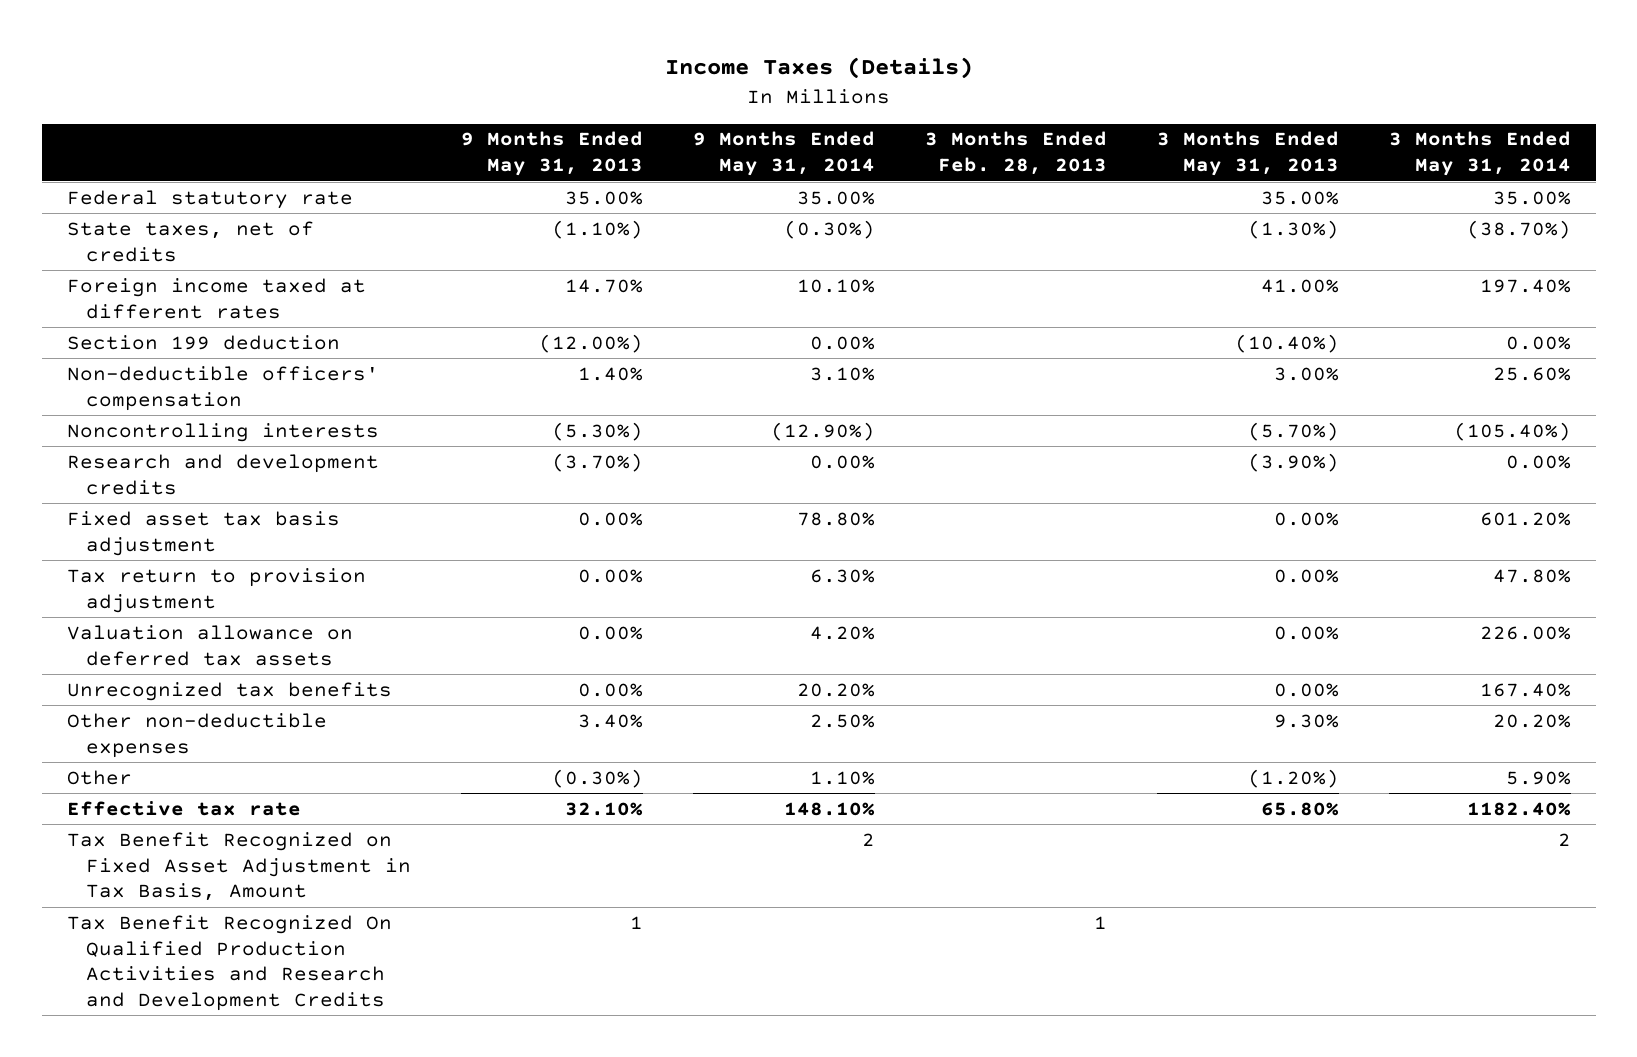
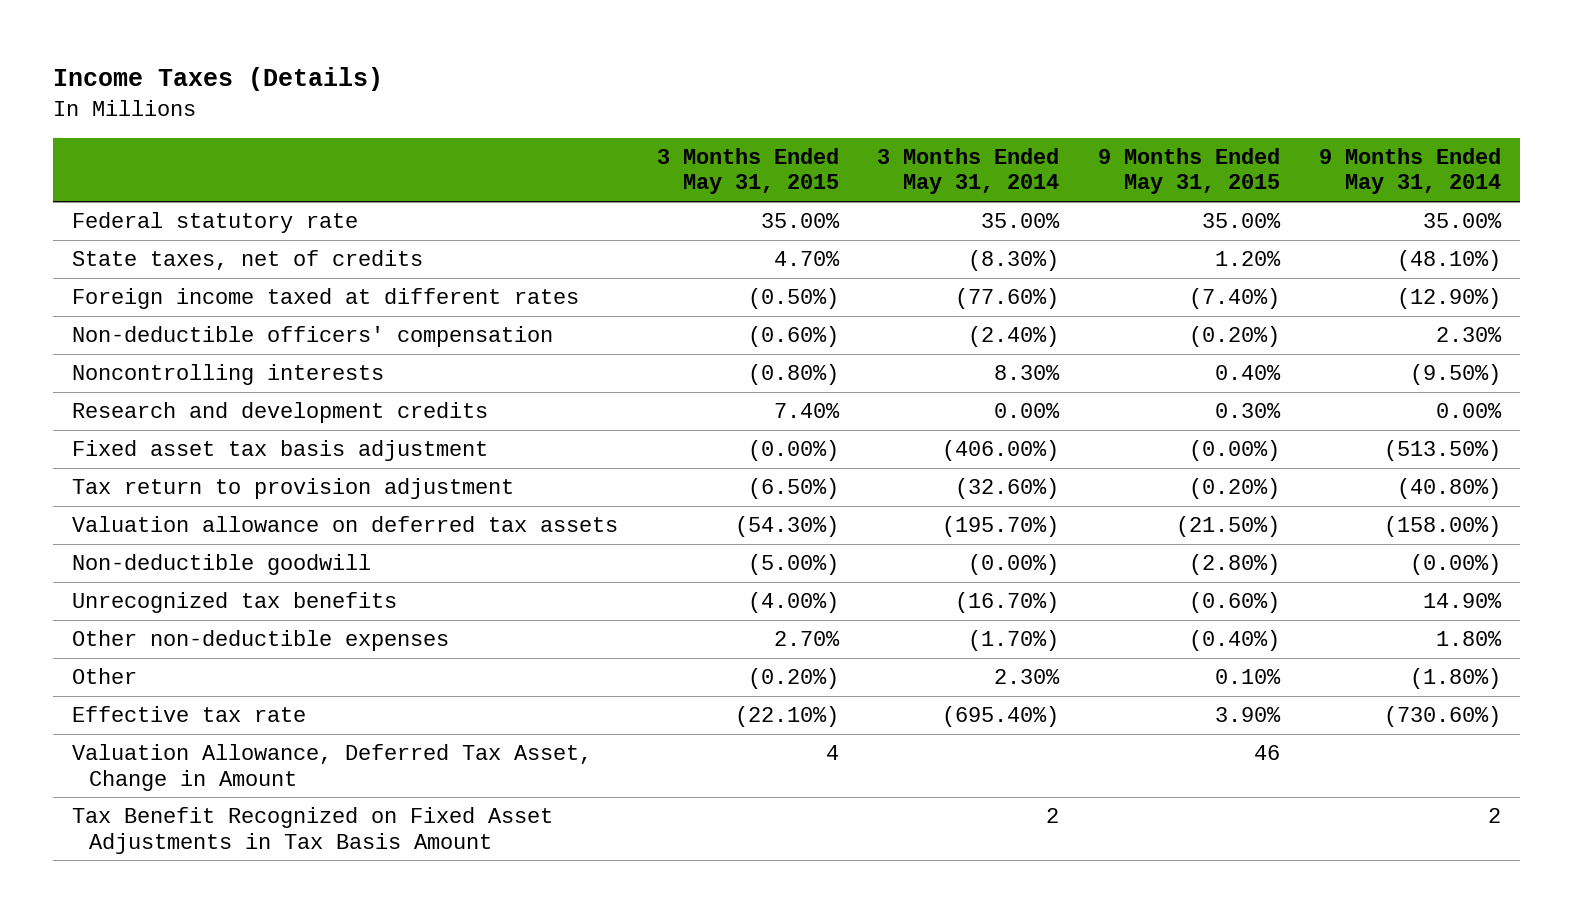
[461,131,644,177] 9 Months Ended May 31, 2013 -> none
[924,131,1107,176] 3 Months Ended Feb. 28, 2013 -> none
[1156,131,1339,177] 3 Months Ended May 31, 2013 -> none
none -> [656,147,839,195] 3 Months Ended May 31, 2015
none -> [1097,147,1280,195] 9 Months Ended May 31, 2015
[66,334,340,350] Section 199 deduction -> none
[783,219,875,239] (0.30%) -> [1396,250,1501,272] (48.10%)
[1466,219,1571,239] (38.70%) -> [968,250,1060,272] (8.30%)
[796,278,875,293] 10.10% -> [1396,288,1501,310] (12.90%)
[1479,278,1571,293] 197.40% -> [955,288,1060,310] (77.60%)
[809,366,875,381] 3.10% -> [1435,327,1502,343] 2.30%
[1492,366,1571,381] 25.60% -> [968,326,1060,348] (2.40%)
[770,421,875,441] (12.90%) -> [1409,364,1501,386] (9.50%)
[1453,421,1571,441] (105.40%) -> [994,365,1061,381] 8.30%
[66,914,392,1011] Tax Benefit Recognized On Qualified Production Activities and Research and Development Credits -> none
[796,511,875,526] 78.80% -> [1383,440,1501,462] (513.50%)
[1479,511,1571,526] 601.20% -> [942,440,1060,462] (406.00%)
[809,568,875,583] 6.30% -> [1396,478,1501,500] (40.80%)
[1492,568,1571,583] 47.80% -> [955,478,1060,500] (32.60%)
[809,625,875,640] 4.20% -> [1383,516,1501,538] (158.00%)
[1479,625,1571,640] 226.00% -> [942,516,1060,538] (195.70%)
none -> [71,554,371,576] Non-deductible goodwill
[796,682,875,697] 20.20% -> [1422,593,1502,609] 14.90%
[1479,682,1571,697] 167.40% -> [955,592,1060,614] (16.70%)
[809,713,875,728] 2.50% -> [1435,631,1502,647] 1.80%
[1492,713,1571,728] 20.20% -> [968,630,1060,652] (1.70%)
[809,770,875,785] 1.10% -> [1409,668,1501,690] (1.80%)
[1505,770,1571,785] 5.90% -> [994,669,1061,685] 2.30%
[783,801,875,816] 148.10% -> [1383,706,1501,728] (730.60%)
[1466,801,1571,816] 1182.40% -> [942,706,1060,728] (695.40%)
none -> [71,744,592,791] Valuation Allowance, Deferred Tax Asset, Change in Amount
[66,831,412,902] Tax Benefit Recognized on Fixed Asset Adjustment in Tax Basis, Amount -> [71,807,553,854] Tax Benefit Recognized on Fixed Asset Adjustments in Tax Basis Amount

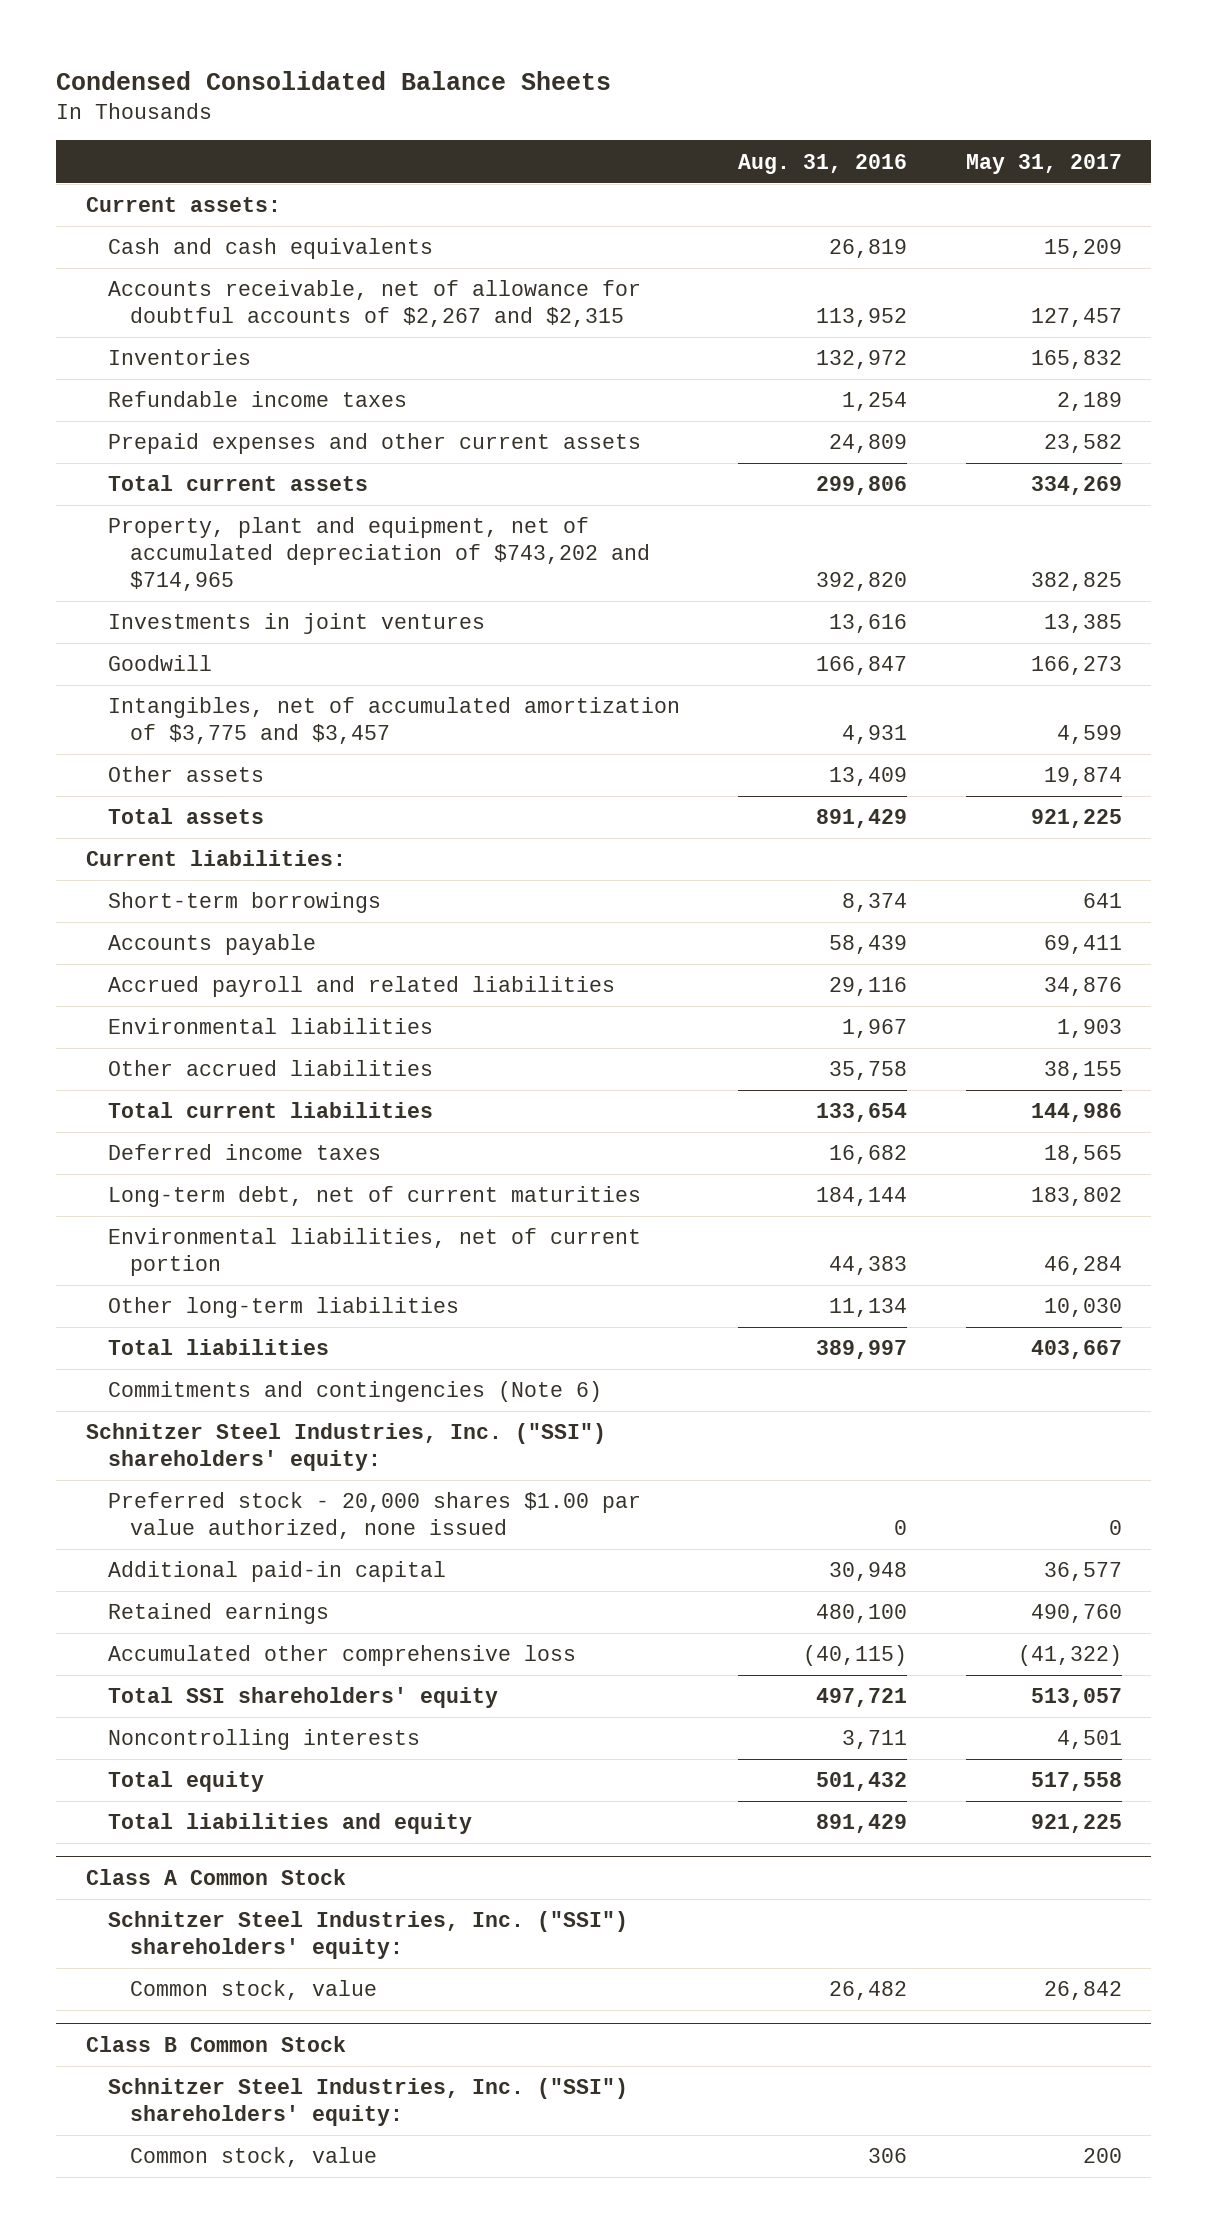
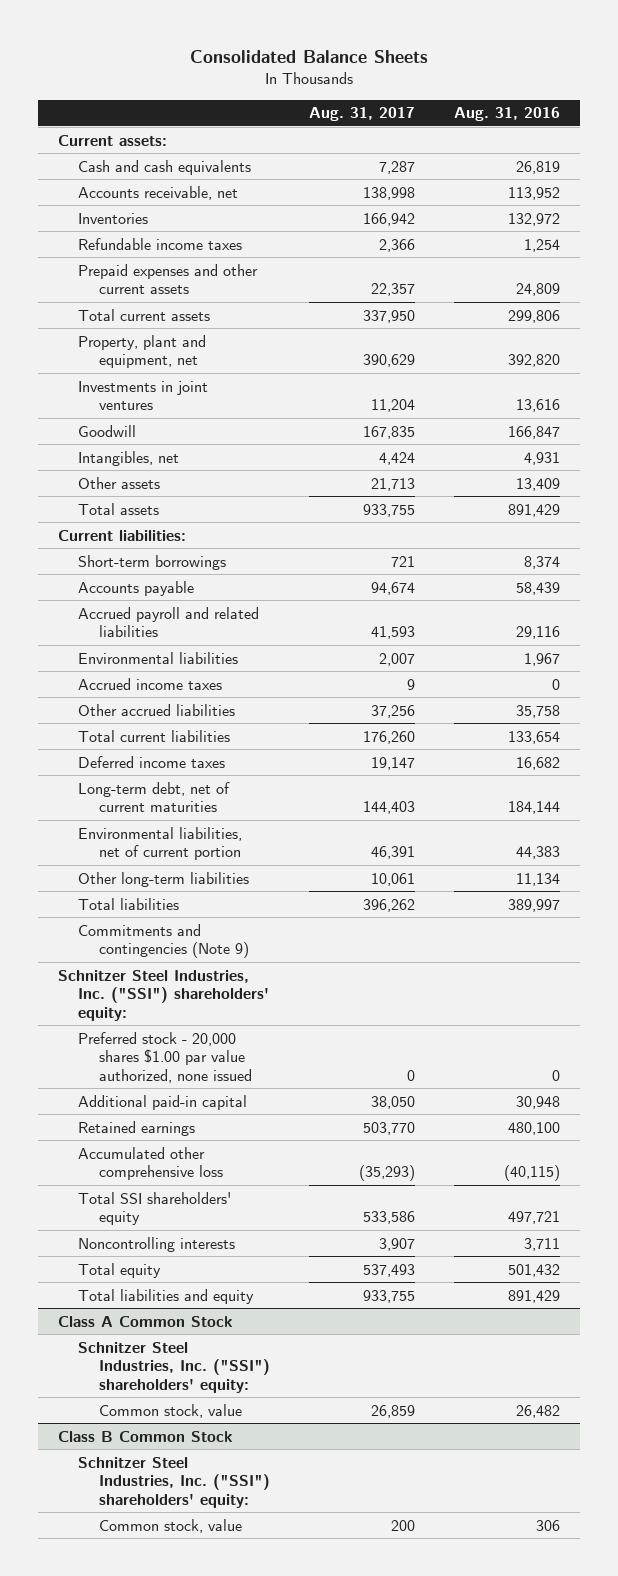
[56,70,612,90] Condensed Consolidated Balance Sheets -> [190,49,429,63] Consolidated Balance Sheets
[965,153,1122,174] May 31, 2017 -> none
none -> [308,107,415,122] Aug. 31, 2017
[107,280,641,328] Accounts receivable, net of allowance for doubtful accounts of $2,267 and $2,315 -> [78,185,239,200] Accounts receivable, net
[107,517,650,592] Property, plant and equipment, net of accumulated depreciation of $743,202 and $714,965 -> [78,334,207,369] Property, plant and equipment, net
[107,697,680,745] Intangibles, net of accumulated amortization of $3,775 and $3,457 -> [78,450,180,466] Intangibles, net
none -> [78,677,223,690] Accrued income taxes
[107,1381,602,1403] Commitments and contingencies (Note 6) -> [78,923,249,959] Commitments and contingencies (Note 9)

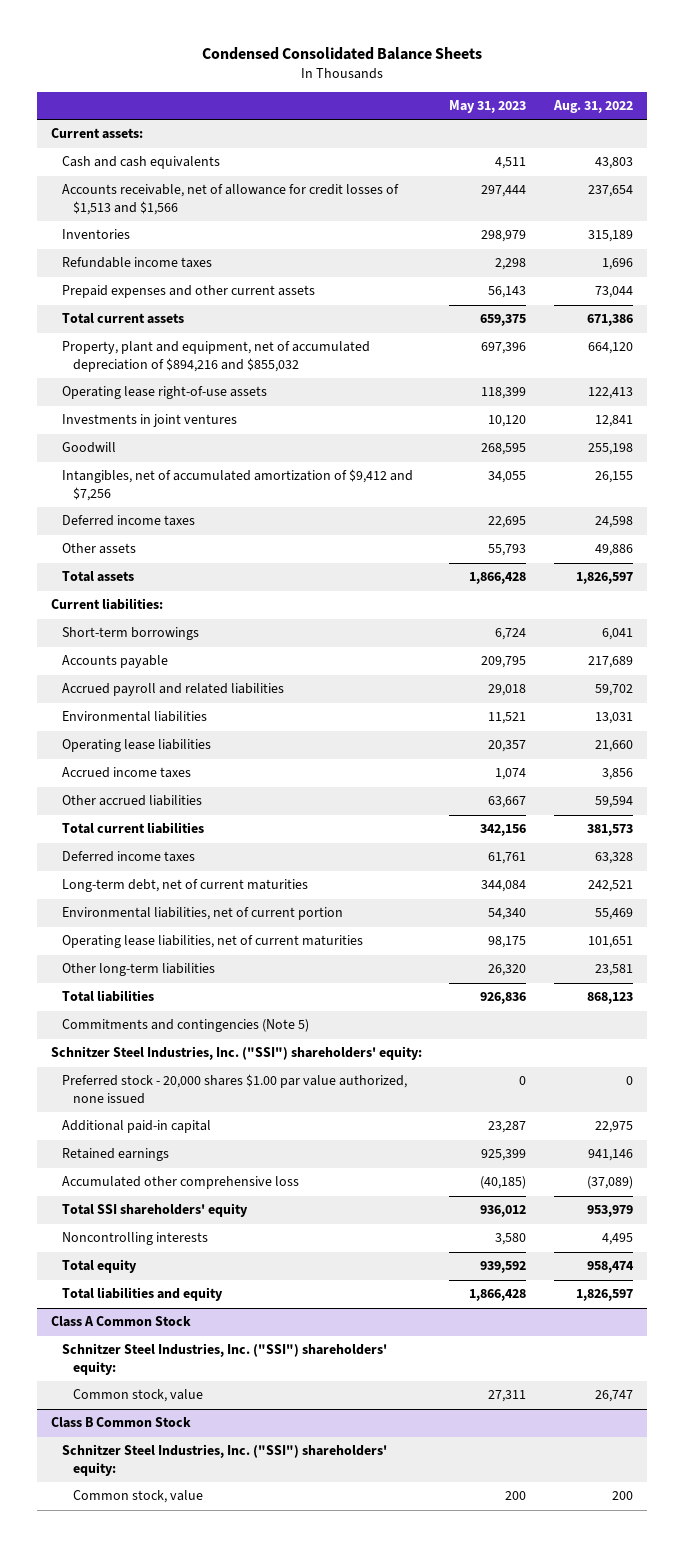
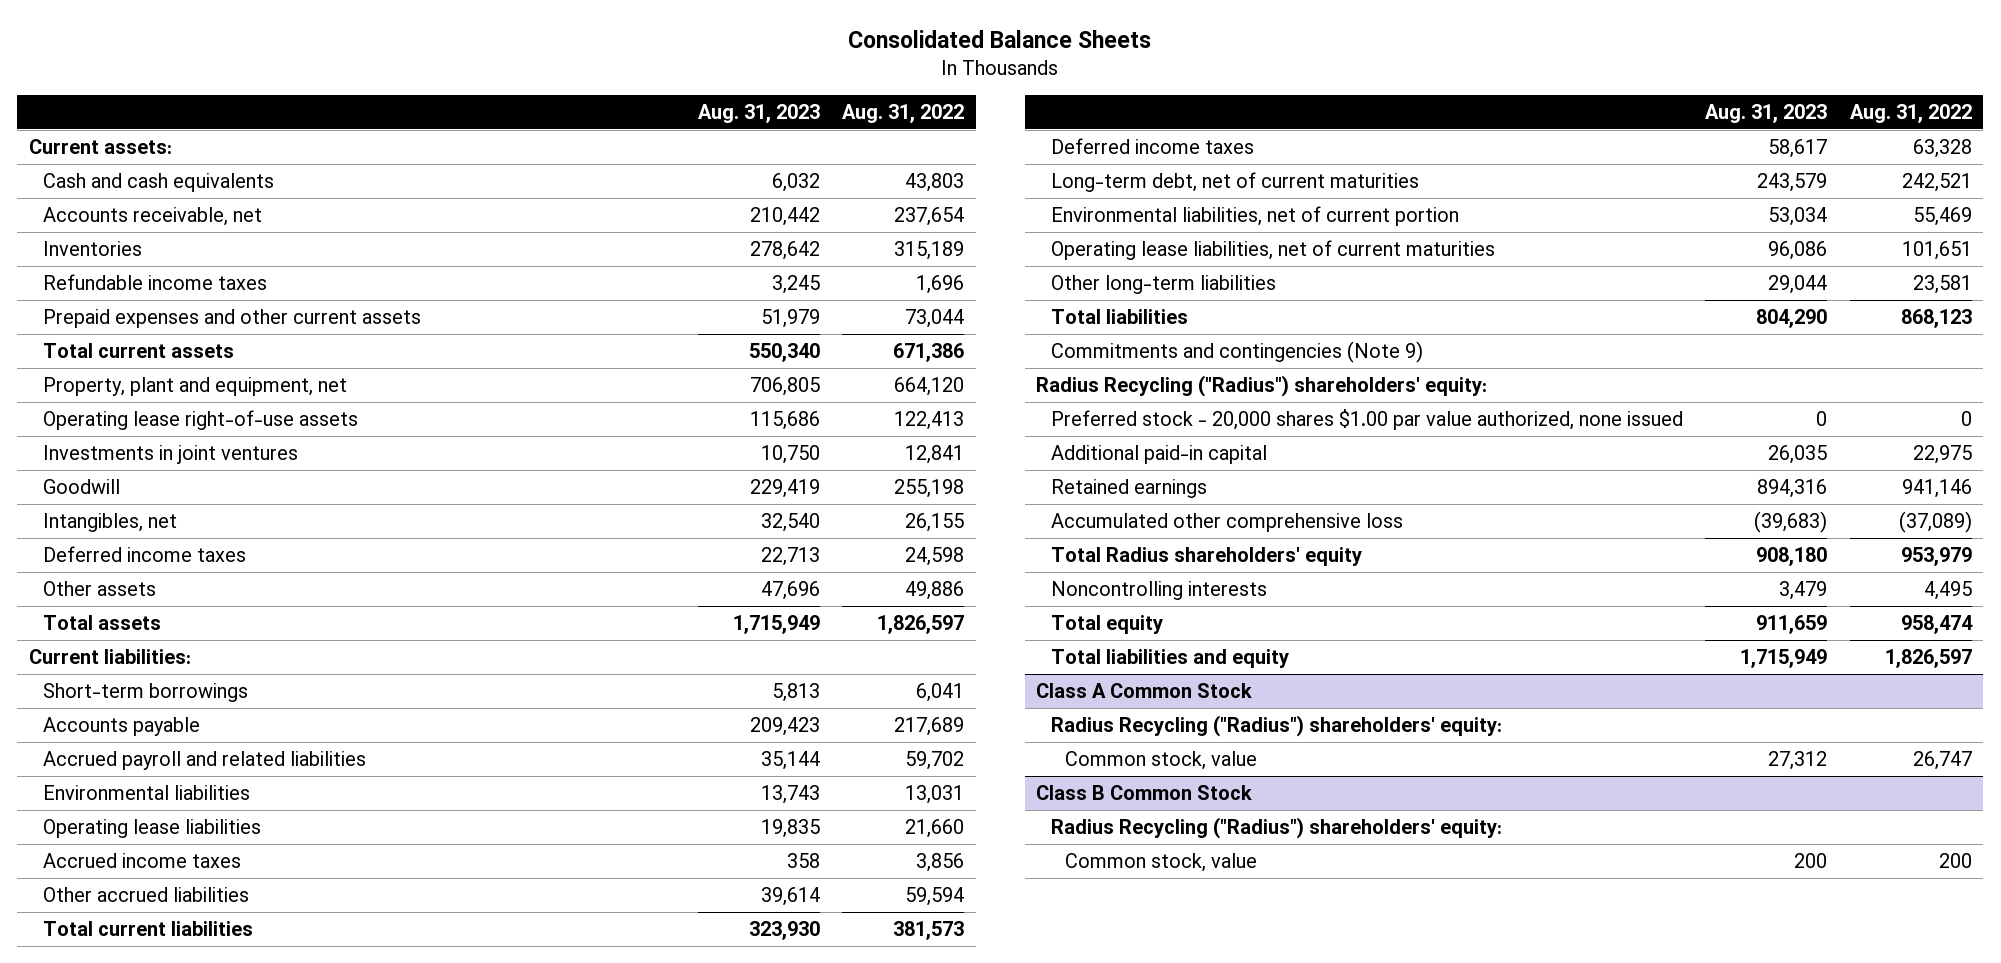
[201,46,482,60] Condensed Consolidated Balance Sheets -> [848,30,1152,49] Consolidated Balance Sheets
[449,100,527,114] May 31, 2023 -> none
none -> [697,103,820,123] Aug. 31, 2023
[61,184,399,216] Accounts receivable, net of allowance for credit losses of $1,513 and $1,566 -> [43,207,263,227] Accounts receivable, net
[61,341,370,373] Property, plant and equipment, net of accumulated depreciation of $894,216 and $855,032 -> [43,377,348,397] Property, plant and equipment, net
[61,469,413,502] Intangibles, net of accumulated amortization of $9,412 and $7,256 -> [43,513,178,533] Intangibles, net
[61,1019,309,1033] Commitments and contingencies (Note 5) -> [1050,341,1423,364] Commitments and contingencies (Note 9)
[50,1046,422,1061] Schnitzer Steel Industries, Inc. ("SSI") shareholders' equity: -> [1036,375,1488,398] Radius Recycling ("Radius") shareholders' equity:
[61,1203,248,1218] Total SSI shareholders' equity -> [1050,547,1362,567] Total Radius shareholders' equity
[61,1343,387,1376] Schnitzer Steel Industries, Inc. ("SSI") shareholders' equity: -> [1050,715,1502,738] Radius Recycling ("Radius") shareholders' equity:
[61,1444,387,1477] Schnitzer Steel Industries, Inc. ("SSI") shareholders' equity: -> [1050,817,1502,840] Radius Recycling ("Radius") shareholders' equity:

